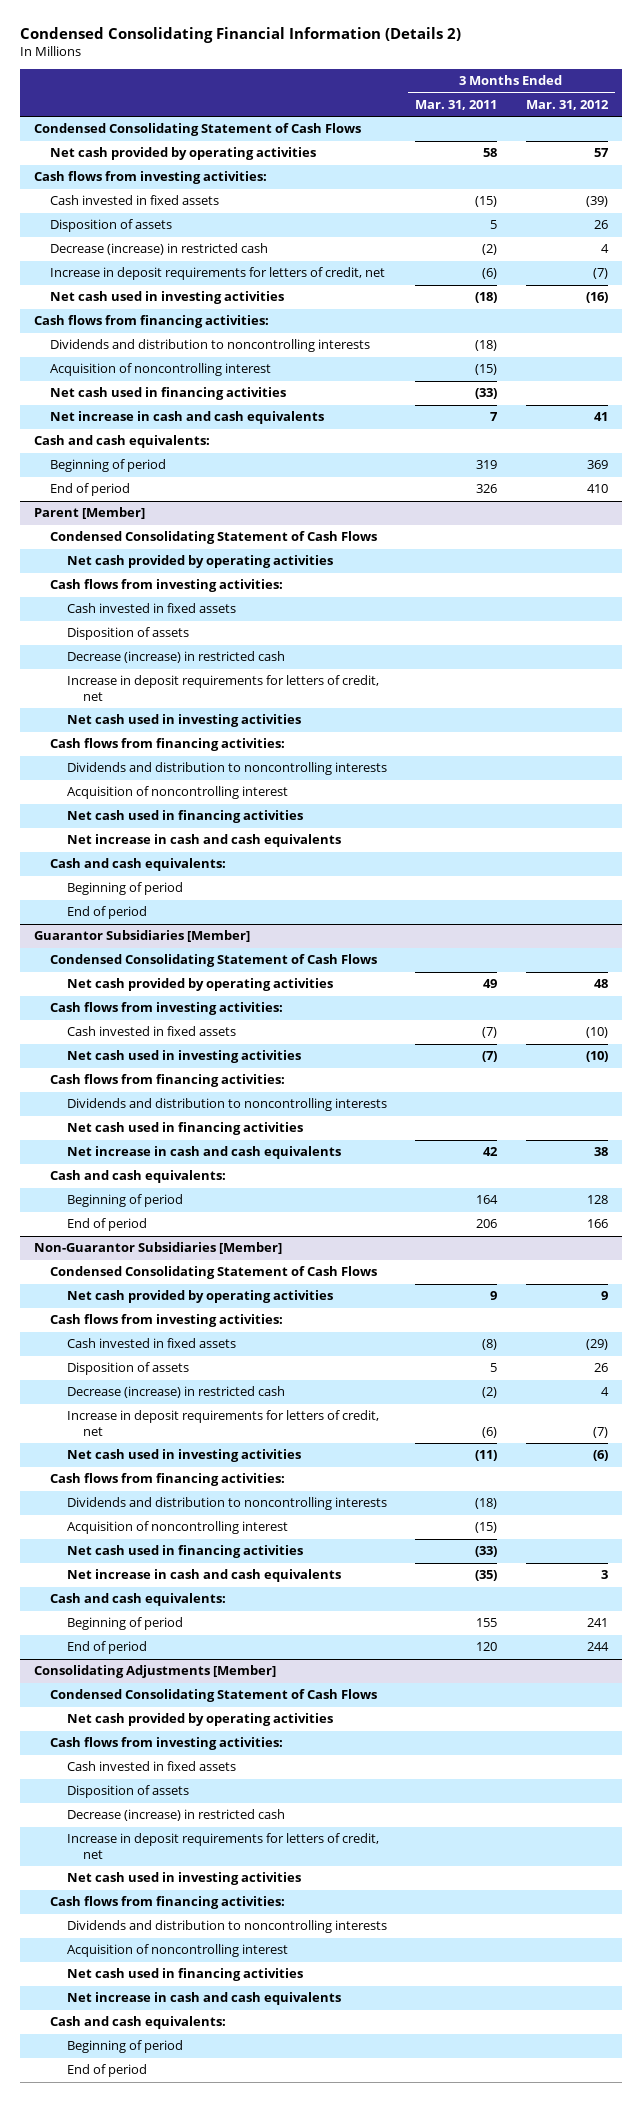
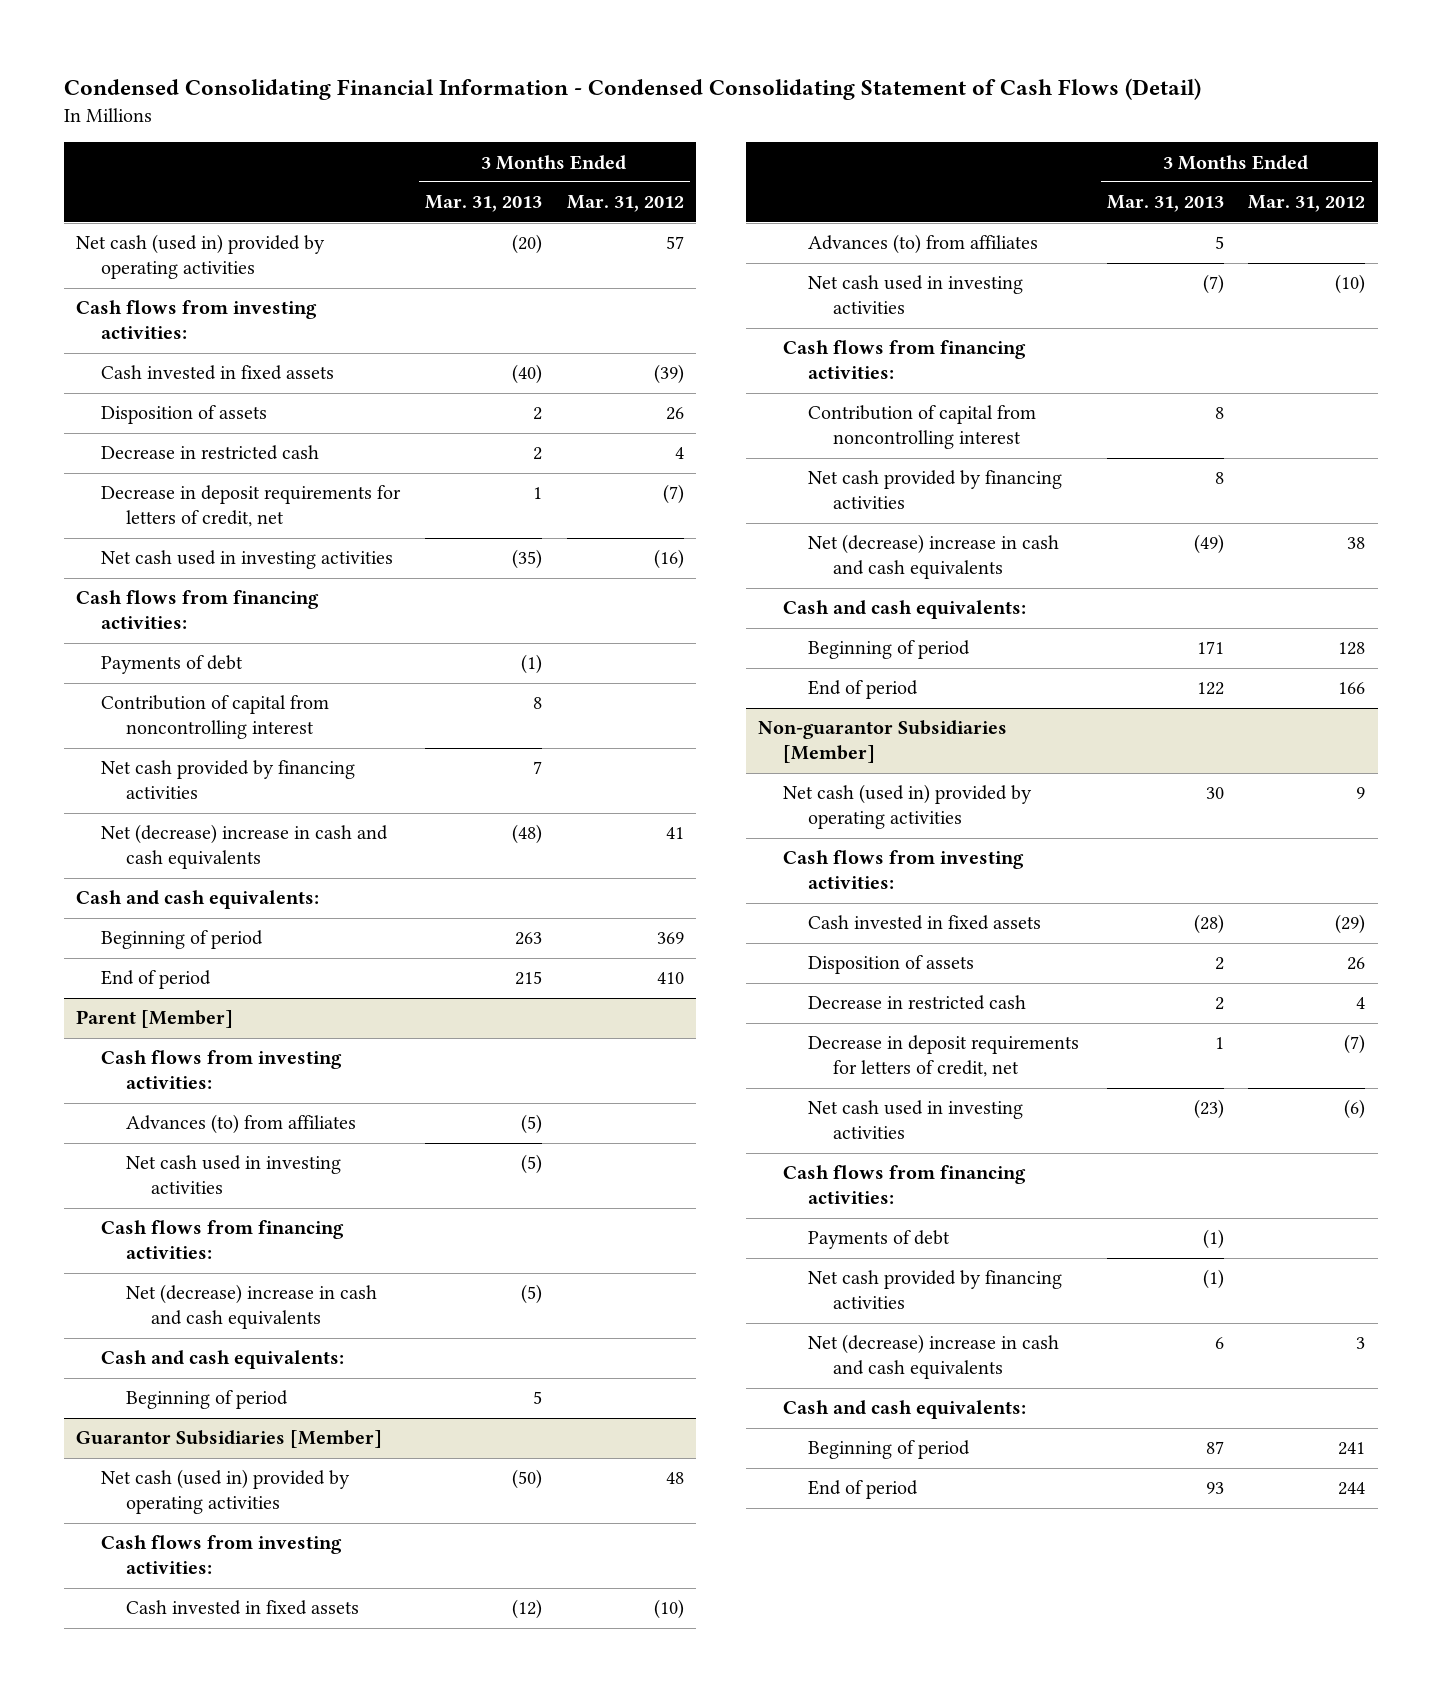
[19,27,461,44] Condensed Consolidating Financial Information (Details 2) -> [63,78,1201,101] Condensed Consolidating Financial Information - Condensed Consolidating Statement of Cash Flows (Detail)
[415,100,498,111] Mar. 31, 2011 -> none
none -> [424,195,542,213] Mar. 31, 2013
[34,123,362,137] Condensed Consolidating Statement of Cash Flows -> none
[50,147,317,161] Net cash provided by operating activities -> [76,234,326,280] Net cash (used in) provided by operating activities
[50,243,269,256] Decrease (increase) in restricted cash -> [101,445,320,461] Decrease in restricted cash
[50,267,386,281] Increase in deposit requirements for letters of credit, net -> [101,485,402,528] Decrease in deposit requirements for letters of credit, net
[50,339,371,353] Dividends and distribution to noncontrolling interests -> none
[50,363,272,377] Acquisition of noncontrolling interest -> none
none -> [101,655,244,675] Payments of debt
none -> [101,695,330,740] Contribution of capital from noncontrolling interest
[50,387,287,401] Net cash used in financing activities -> [101,760,356,800] Net cash provided by financing activities
[50,411,325,425] Net increase in cash and cash equivalents -> [101,824,389,870] Net (decrease) increase in cash and cash equivalents
[50,531,378,545] Condensed Consolidating Statement of Cash Flows -> none
[66,555,333,569] Net cash provided by operating activities -> none
[66,603,236,614] Cash invested in fixed assets -> none
[66,627,189,641] Disposition of assets -> none
[66,651,285,664] Decrease (increase) in restricted cash -> none
[66,675,379,701] Increase in deposit requirements for letters of credit, net -> none
none -> [126,1114,357,1135] Advances (to) from affiliates
[66,762,387,776] Dividends and distribution to noncontrolling interests -> none
[66,786,288,800] Acquisition of noncontrolling interest -> none
[66,810,303,824] Net cash used in financing activities -> none
[66,834,341,848] Net increase in cash and cash equivalents -> [126,1284,378,1330] Net (decrease) increase in cash and cash equivalents
[66,906,147,920] End of period -> none
[50,954,378,968] Condensed Consolidating Statement of Cash Flows -> none
[66,978,333,992] Net cash provided by operating activities -> [101,1469,351,1515] Net cash (used in) provided by operating activities
none -> [808,234,1039,255] Advances (to) from affiliates
[66,1098,387,1112] Dividends and distribution to noncontrolling interests -> none
none -> [808,405,1037,450] Contribution of capital from noncontrolling interest
[66,1122,303,1136] Net cash used in financing activities -> [808,470,1063,510] Net cash provided by financing activities
[66,1146,341,1160] Net increase in cash and cash equivalents -> [808,534,1060,580] Net (decrease) increase in cash and cash equivalents
[50,1266,378,1280] Condensed Consolidating Statement of Cash Flows -> none
[34,1242,283,1255] Non-Guarantor Subsidiaries [Member] -> [758,720,1008,764] Non-guarantor Subsidiaries [Member]
[66,1290,333,1304] Net cash provided by operating activities -> [783,784,1033,830] Net cash (used in) provided by operating activities
[66,1386,285,1399] Decrease (increase) in restricted cash -> [808,995,1027,1011] Decrease in restricted cash
[66,1410,379,1436] Increase in deposit requirements for letters of credit, net -> [808,1035,1080,1078] Decrease in deposit requirements for letters of credit, net
[66,1497,387,1511] Dividends and distribution to noncontrolling interests -> none
[66,1521,288,1535] Acquisition of noncontrolling interest -> none
none -> [808,1230,951,1250] Payments of debt
[66,1545,303,1559] Net cash used in financing activities -> [808,1270,1063,1310] Net cash provided by financing activities
[66,1569,341,1583] Net increase in cash and cash equivalents -> [808,1334,1060,1380] Net (decrease) increase in cash and cash equivalents
[34,1665,277,1679] Consolidating Adjustments [Member] -> none
[50,1689,378,1703] Condensed Consolidating Statement of Cash Flows -> none
[66,1713,333,1727] Net cash provided by operating activities -> none
[50,1737,284,1751] Cash flows from investing activities: -> none
[66,1761,236,1772] Cash invested in fixed assets -> none
[66,1785,189,1799] Disposition of assets -> none
[66,1809,285,1822] Decrease (increase) in restricted cash -> none
[66,1833,379,1859] Increase in deposit requirements for letters of credit, net -> none
[66,1872,301,1886] Net cash used in investing activities -> none
[50,1896,286,1910] Cash flows from financing activities: -> none
[66,1920,387,1934] Dividends and distribution to noncontrolling interests -> none
[66,1944,288,1958] Acquisition of noncontrolling interest -> none
[66,1968,303,1982] Net cash used in financing activities -> none
[66,1992,341,2006] Net increase in cash and cash equivalents -> none
[50,2016,227,2030] Cash and cash equivalents: -> none
[66,2040,183,2054] Beginning of period -> none
[66,2064,147,2078] End of period -> none

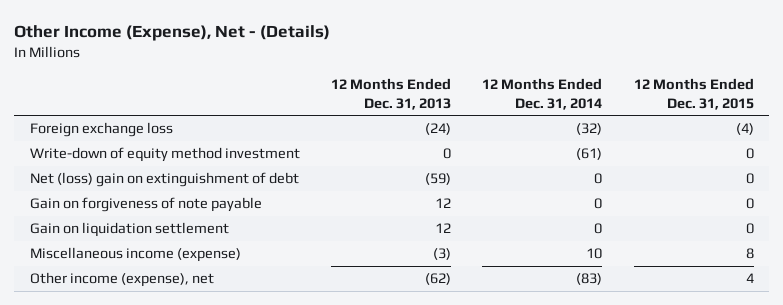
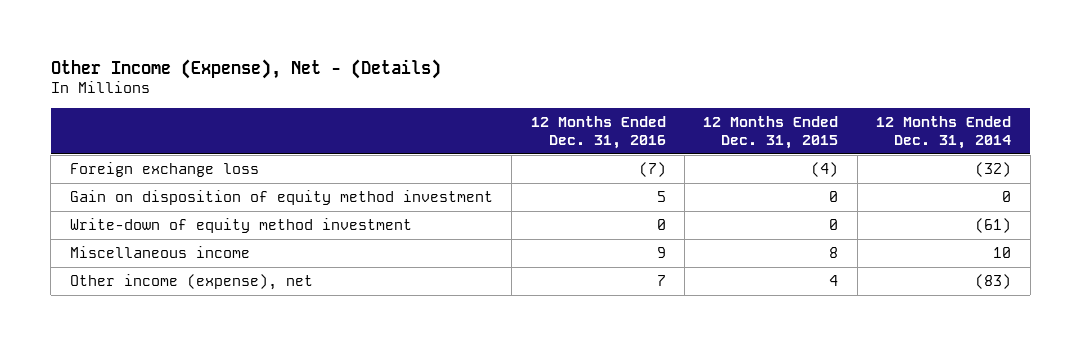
[331,77,452,110] 12 Months Ended Dec. 31, 2013 -> none
none -> [530,116,666,149] 12 Months Ended Dec. 31, 2016
none -> [69,190,493,206] Gain on disposition of equity method investment
[29,172,299,188] Net (loss) gain on extinguishment of debt -> none
[29,197,262,213] Gain on forgiveness of note payable -> none
[29,222,229,238] Gain on liquidation settlement -> none
[29,247,241,263] Miscellaneous income (expense) -> [69,246,250,259] Miscellaneous income

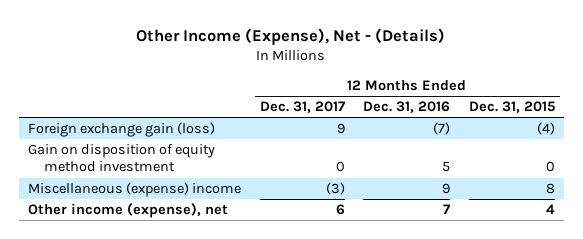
[876,116,1012,149] 12 Months Ended Dec. 31, 2014 -> none
none -> [259,101,345,114] Dec. 31, 2017
[69,162,259,178] Foreign exchange loss -> [28,122,216,138] Foreign exchange gain (loss)
[69,218,412,234] Write-down of equity method investment -> none
[69,246,250,259] Miscellaneous income -> [28,182,242,198] Miscellaneous (expense) income

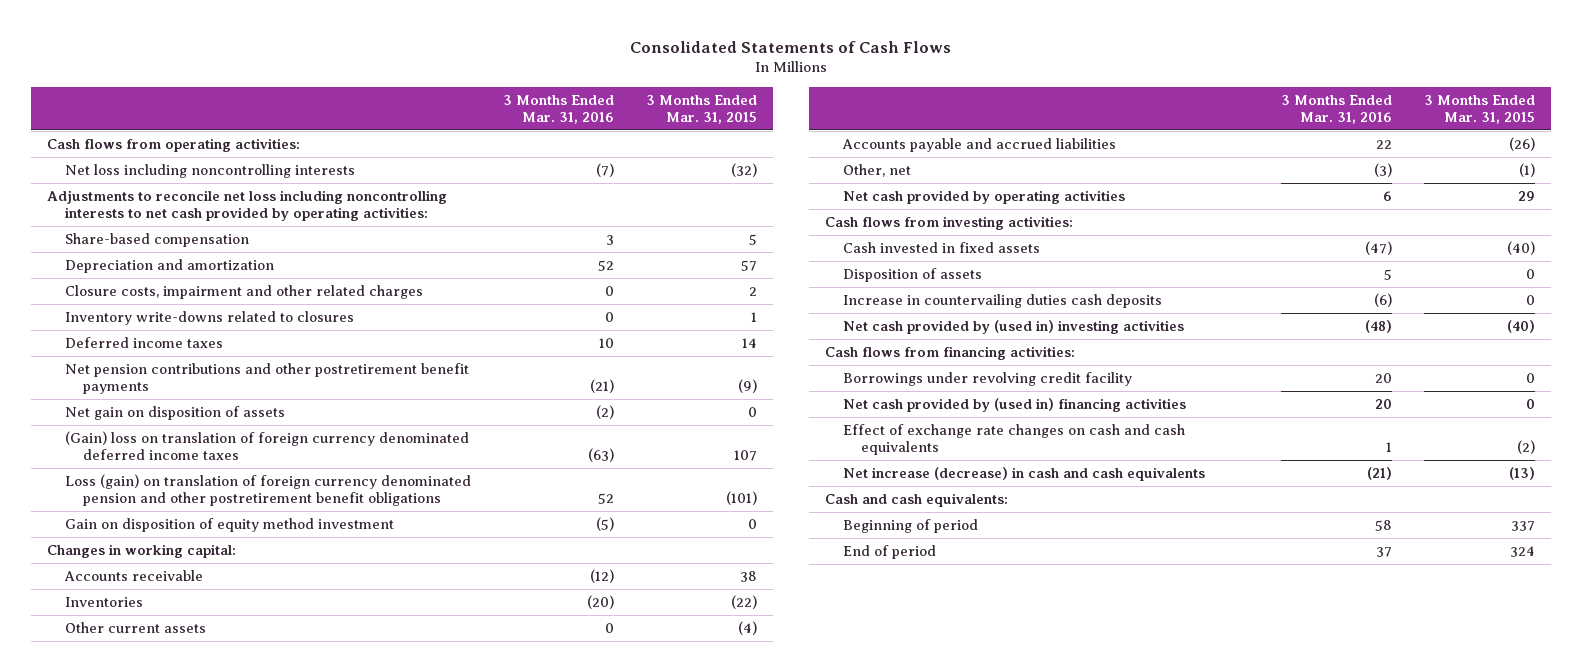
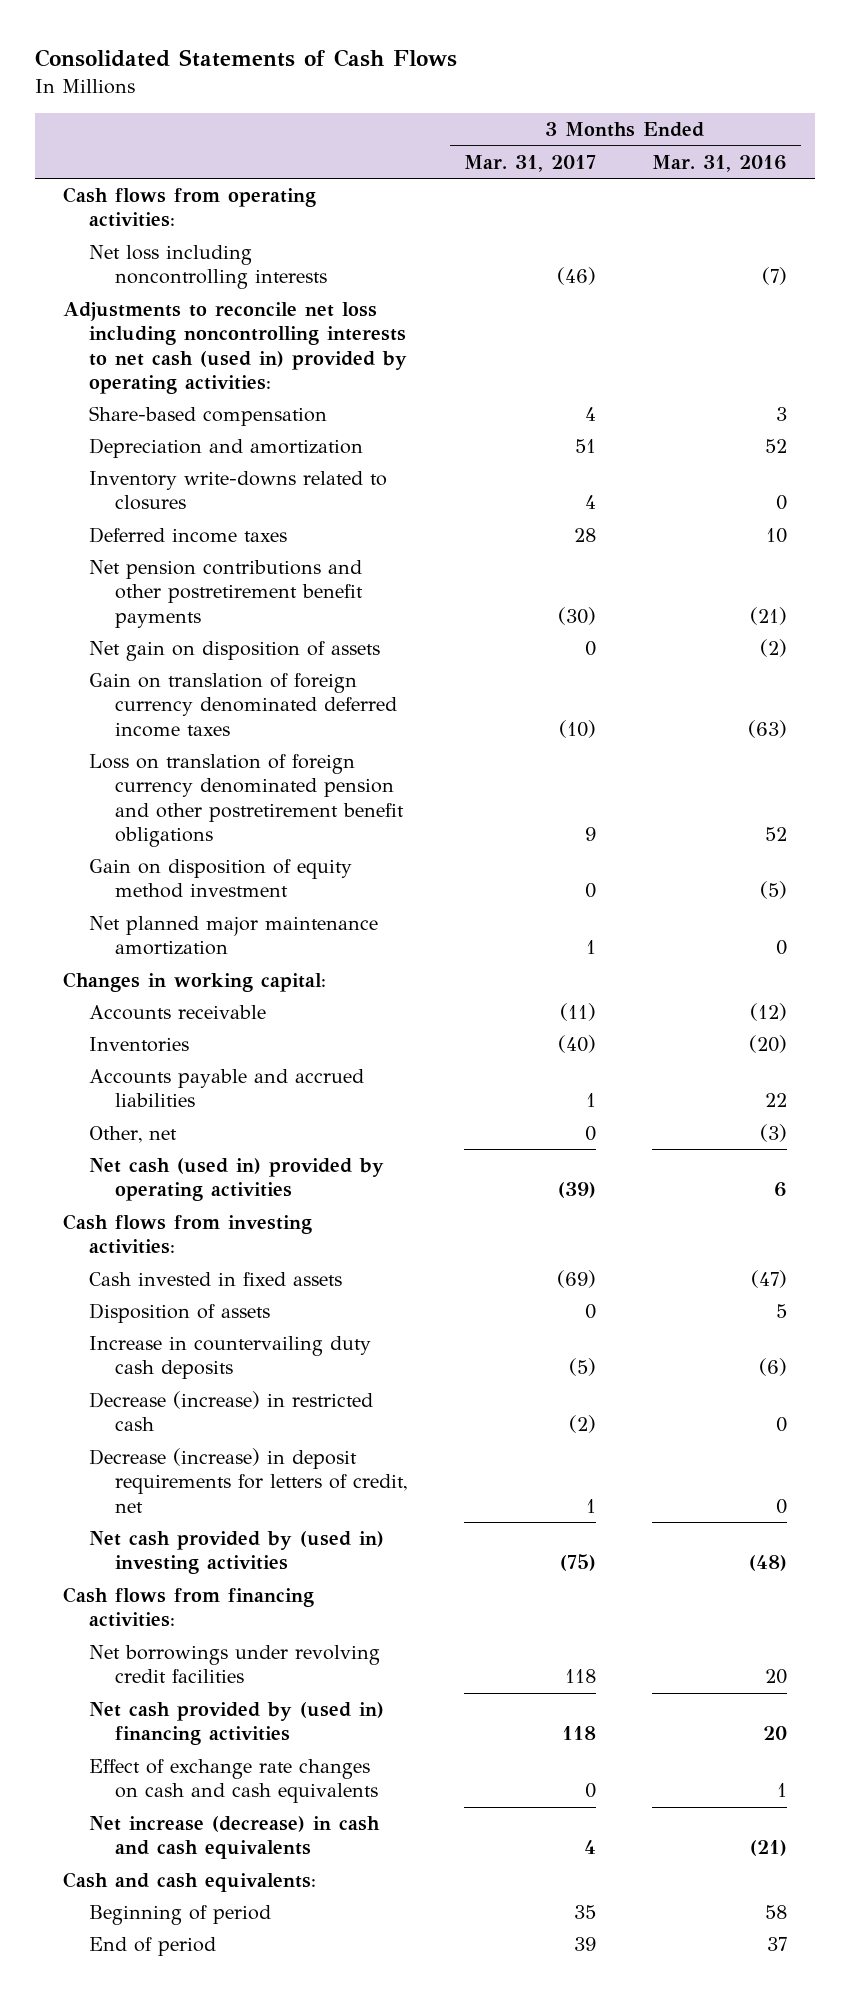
[645,94,757,124] 3 Months Ended Mar. 31, 2015 -> none
none -> [463,154,596,172] Mar. 31, 2017
[46,189,447,222] Adjustments to reconcile net loss including noncontrolling interests to net cash provided by operating activities: -> [63,302,408,394] Adjustments to reconcile net loss including noncontrolling interests to net cash (used in) provided by operating activities:
[64,284,423,299] Closure costs, impairment and other related charges -> none
[64,430,469,461] (Gain) loss on translation of foreign currency denominated deferred income taxes -> [89,673,398,737] Gain on translation of foreign currency denominated deferred income taxes
[64,473,471,507] Loss (gain) on translation of foreign currency denominated pension and other postretirement benefit obligations -> [89,754,405,847] Loss on translation of foreign currency denominated pension and other postretirement benefit obligations
none -> [89,916,379,956] Net planned major maintenance amortization
[64,621,206,633] Other current assets -> none
[842,189,1125,204] Net cash provided by operating activities -> [89,1158,385,1202] Net cash (used in) provided by operating activities
[842,293,1162,308] Increase in countervailing duties cash deposits -> [89,1336,372,1380] Increase in countervailing duty cash deposits
none -> [89,1391,374,1432] Decrease (increase) in restricted cash
none -> [89,1448,408,1513] Decrease (increase) in deposit requirements for letters of credit, net
[842,371,1132,386] Borrowings under revolving credit facility -> [89,1645,381,1684] Net borrowings under revolving credit facilities

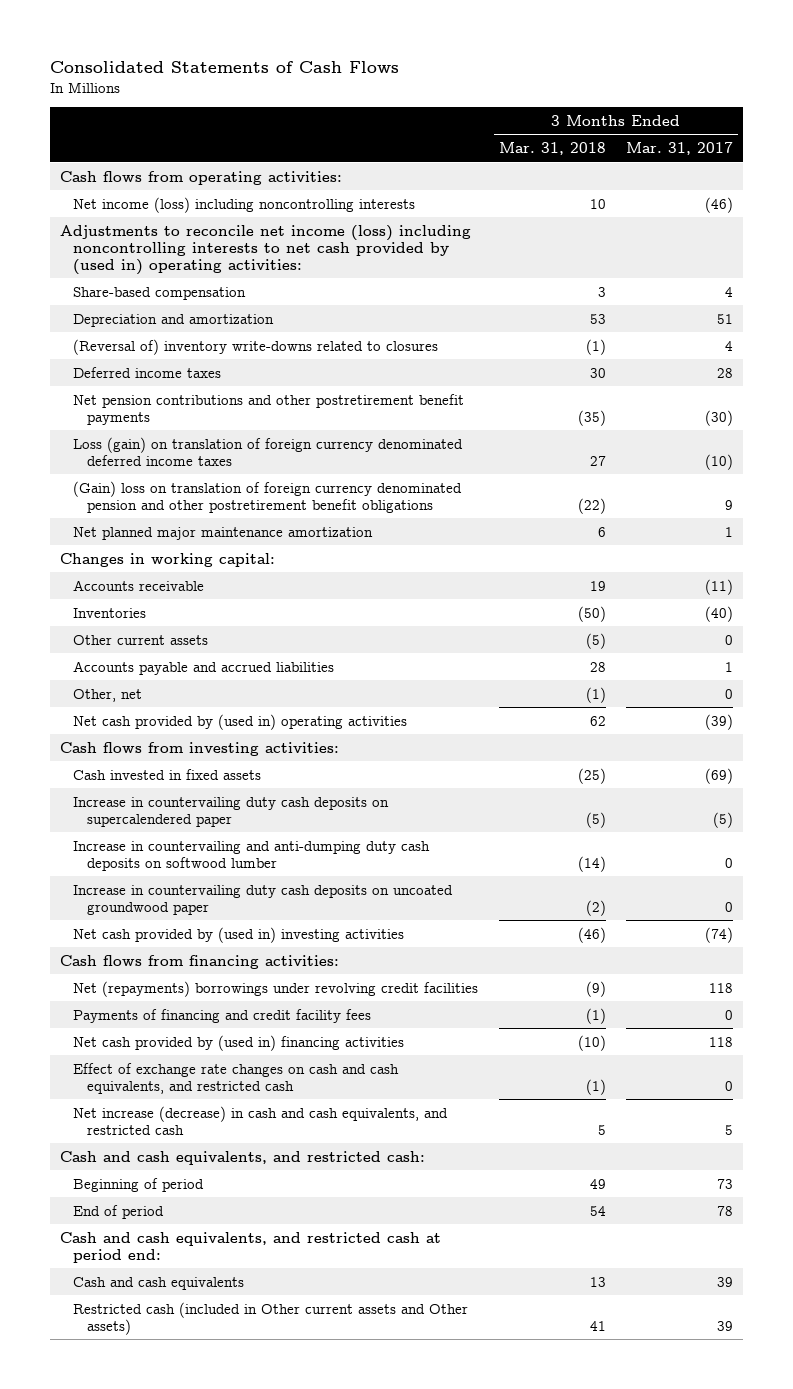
[652,154,788,172] Mar. 31, 2016 -> none
none -> [498,142,606,156] Mar. 31, 2018
[89,245,328,290] Net loss including noncontrolling interests -> [73,196,416,213] Net income (loss) including noncontrolling interests
[63,302,408,394] Adjustments to reconcile net loss including noncontrolling interests to net cash (used in) provided by operating activities: -> [60,224,472,275] Adjustments to reconcile net income (loss) including noncontrolling interests to net cash provided by (used in) operating activities:
[89,471,388,511] Inventory write-downs related to closures -> [73,338,439,355] (Reversal of) inventory write-downs related to closures
[89,641,381,662] Net gain on disposition of assets -> none
[89,859,353,899] Gain on disposition of equity method investment -> none
[89,673,398,737] Gain on translation of foreign currency denominated deferred income taxes -> [73,436,464,466] Loss (gain) on translation of foreign currency denominated deferred income taxes
[89,754,405,847] Loss on translation of foreign currency denominated pension and other postretirement benefit obligations -> [73,480,463,513] (Gain) loss on translation of foreign currency denominated pension and other postretirement benefit obligations
none -> [73,634,209,645] Other current assets
[89,1158,385,1202] Net cash (used in) provided by operating activities -> [73,713,408,730] Net cash provided by (used in) operating activities
[89,1303,271,1324] Disposition of assets -> none
[89,1391,374,1432] Decrease (increase) in restricted cash -> none
[89,1448,408,1513] Decrease (increase) in deposit requirements for letters of credit, net -> none
[89,1336,372,1380] Increase in countervailing duty cash deposits -> [73,796,390,827] Increase in countervailing duty cash deposits on supercalendered paper
none -> [73,840,431,871] Increase in countervailing and anti-dumping duty cash deposits on softwood lumber
none -> [73,884,454,915] Increase in countervailing duty cash deposits on uncoated groundwood paper
[559,1554,596,1572] (75) -> [705,926,734,943] (74)
[89,1645,381,1684] Net borrowings under revolving credit facilities -> [73,980,479,997] Net (repayments) borrowings under revolving credit facilities
none -> [73,1008,372,1023] Payments of financing and credit facility fees
[89,1759,379,1804] Effect of exchange rate changes on cash and cash equivalents -> [73,1062,400,1094] Effect of exchange rate changes on cash and cash equivalents, and restricted cash
[89,1816,381,1860] Net increase (decrease) in cash and cash equivalents -> [73,1105,449,1135] Net increase (decrease) in cash and cash equivalents, and restricted cash
[583,1840,596,1855] 4 -> [725,1124,734,1135] 5
[63,1872,317,1893] Cash and cash equivalents: -> [60,1150,426,1165] Cash and cash equivalents, and restricted cash:
[573,1905,596,1920] 35 -> [717,1178,734,1189] 73
[573,1937,596,1952] 39 -> [717,1205,734,1216] 78
none -> [60,1231,442,1263] Cash and cash equivalents, and restricted cash at period end:
none -> [73,1276,245,1290] Cash and cash equivalents
none -> [73,1301,469,1335] Restricted cash (included in Other current assets and Other assets)

